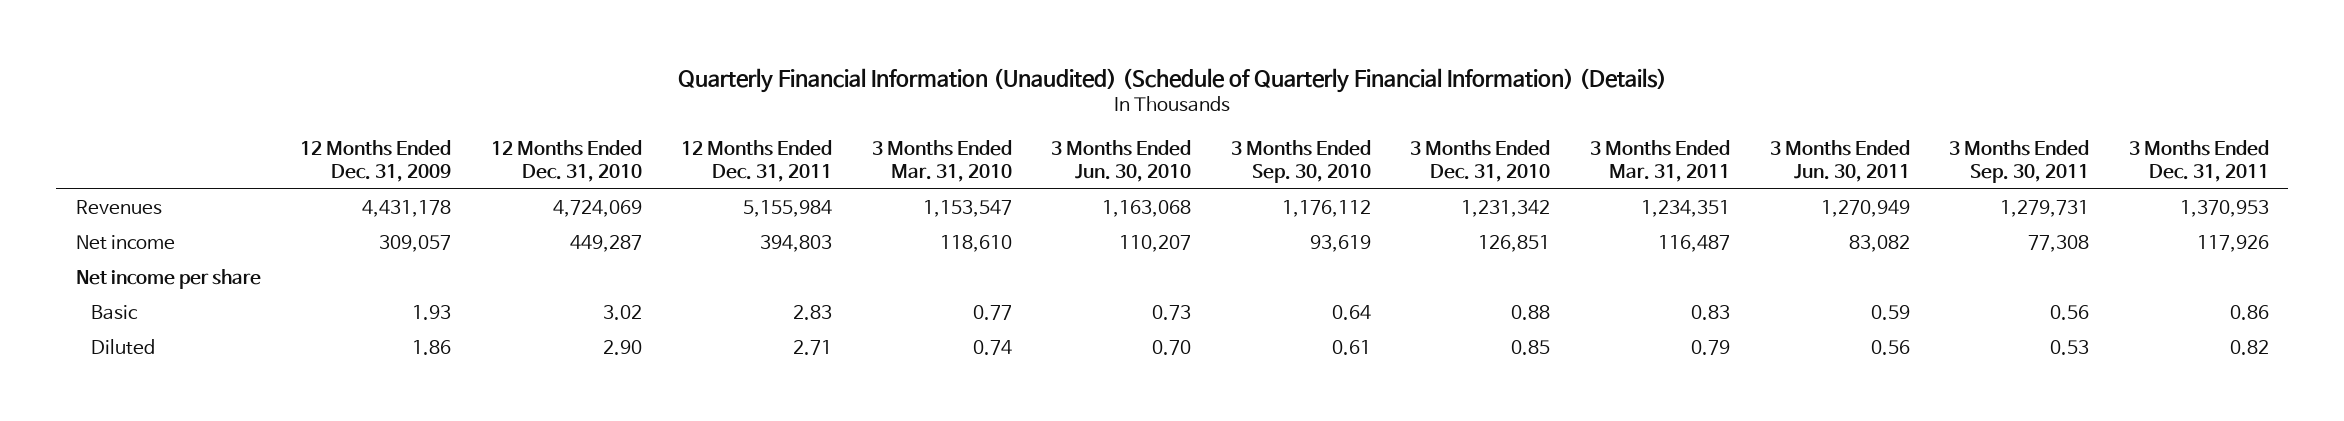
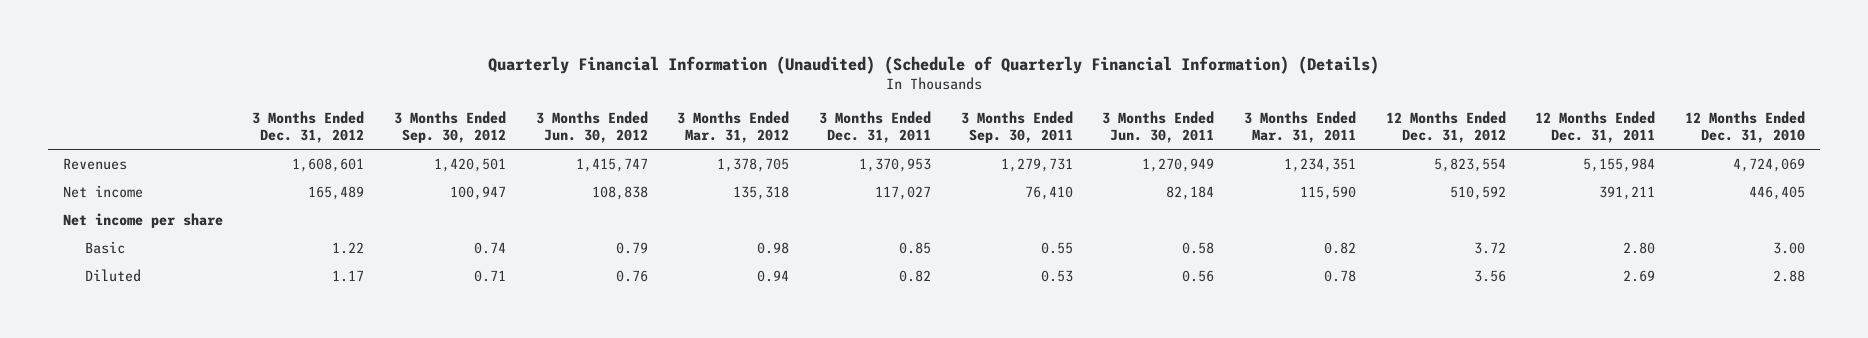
[300,139,452,182] 12 Months Ended Dec. 31, 2009 -> none
[871,139,1012,182] 3 Months Ended Mar. 31, 2010 -> none
[1051,139,1192,182] 3 Months Ended Jun. 30, 2010 -> none
[1230,139,1371,183] 3 Months Ended Sep. 30, 2010 -> none
[1410,139,1551,182] 3 Months Ended Dec. 31, 2010 -> none
none -> [252,110,365,144] 3 Months Ended Dec. 31, 2012
none -> [394,110,507,144] 3 Months Ended Sep. 30, 2012
none -> [535,110,648,144] 3 Months Ended Jun. 30, 2012
none -> [677,110,790,144] 3 Months Ended Mar. 31, 2012
none -> [1385,110,1506,144] 12 Months Ended Dec. 31, 2012
[569,235,642,253] 449,287 -> [1749,185,1806,200] 446,405
[760,235,833,253] 394,803 -> [1599,185,1656,200] 391,211
[1657,235,1730,253] 116,487 -> [1300,185,1357,200] 115,590
[1848,235,1910,253] 83,082 -> [1166,185,1215,200] 82,184
[2028,235,2090,253] 77,308 -> [1024,185,1073,200] 76,410
[2196,235,2269,253] 117,926 -> [875,185,932,200] 117,027
[602,305,642,321] 3.02 -> [1773,241,1806,254] 3.00
[793,305,833,321] 2.83 -> [1623,241,1656,254] 2.80
[1690,305,1730,321] 0.83 -> [1324,241,1357,254] 0.82
[1870,305,1910,321] 0.59 -> [1182,241,1215,254] 0.58
[2050,305,2090,321] 0.56 -> [1040,241,1073,254] 0.55
[2229,305,2269,321] 0.86 -> [899,241,932,254] 0.85
[602,340,642,356] 2.90 -> [1773,269,1806,282] 2.88
[793,340,833,356] 2.71 -> [1623,269,1656,282] 2.69
[1690,340,1730,356] 0.79 -> [1324,269,1357,282] 0.78

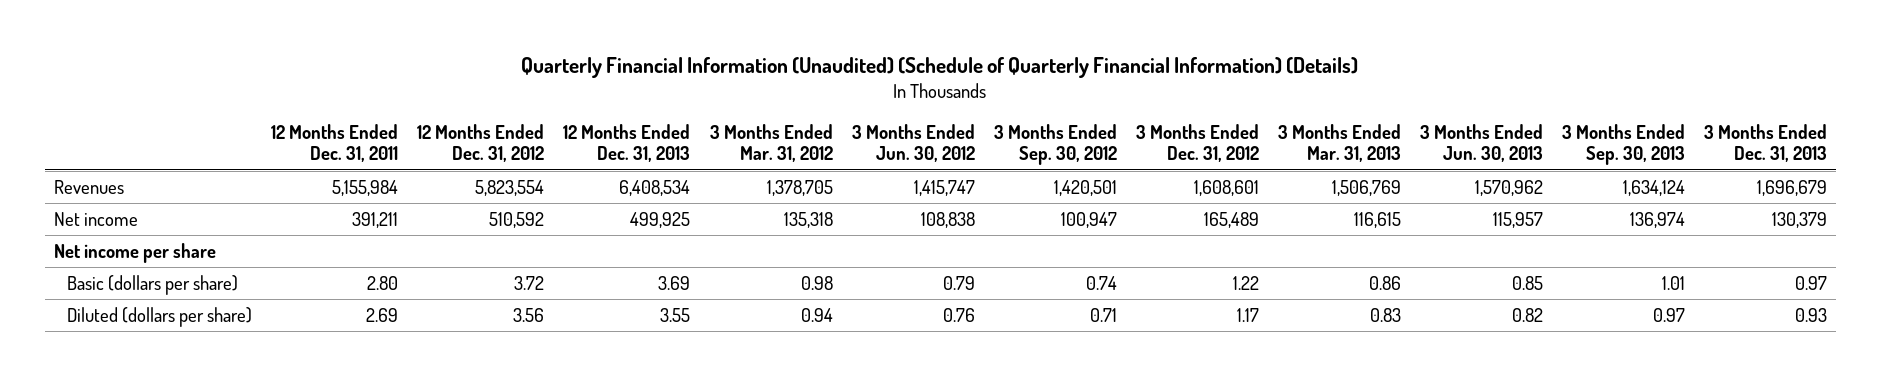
[819,110,932,144] 3 Months Ended Dec. 31, 2011 -> none
[960,110,1073,144] 3 Months Ended Sep. 30, 2011 -> none
[1102,110,1215,144] 3 Months Ended Jun. 30, 2011 -> none
[1244,110,1357,144] 3 Months Ended Mar. 31, 2011 -> none
[1685,110,1806,144] 12 Months Ended Dec. 31, 2010 -> none
none -> [563,123,691,163] 12 Months Ended Dec. 31, 2013
none -> [1277,123,1401,163] 3 Months Ended Mar. 31, 2013
none -> [1419,123,1543,163] 3 Months Ended Jun. 30, 2013
none -> [1561,123,1685,166] 3 Months Ended Sep. 30, 2013
none -> [1703,123,1827,163] 3 Months Ended Dec. 31, 2013
[85,240,126,254] Basic -> [67,274,239,295] Basic (dollars per share)
[85,268,142,282] Diluted -> [67,306,253,327] Diluted (dollars per share)

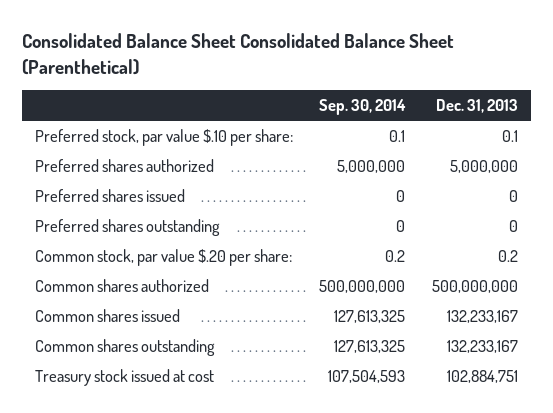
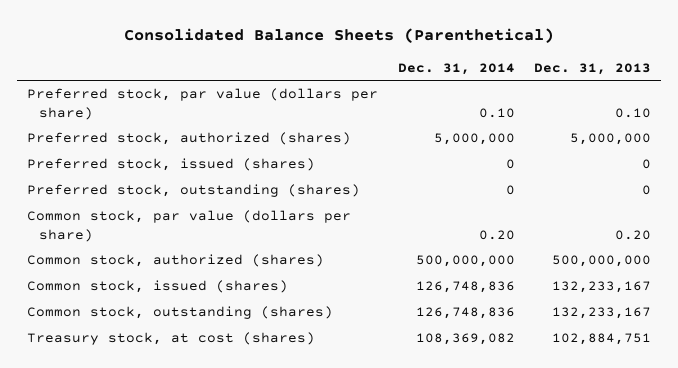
[21,32,454,75] Consolidated Balance Sheet Consolidated Balance Sheet (Parenthetical) -> [124,27,555,43] Consolidated Balance Sheets (Parenthetical)
[319,99,407,116] Sep. 30, 2014 -> none
none -> [397,62,515,75] Dec. 31, 2014
[35,129,294,147] Preferred stock, par value $.10 per share: -> [26,88,378,120] Preferred stock, par value (dollars per share)
[501,130,518,143] 0.1 -> [615,107,652,118] 0.10
[35,159,215,173] Preferred shares authorized -> [26,132,351,146] Preferred stock, authorized (shares)
[35,189,186,203] Preferred shares issued -> [26,158,315,172] Preferred stock, issued (shares)
[35,219,221,237] Preferred shares outstanding -> [26,184,360,198] Preferred stock, outstanding (shares)
[35,249,293,267] Common stock, par value $.20 per share: -> [26,210,351,242] Common stock, par value (dollars per share)
[497,250,518,263] 0.2 -> [615,229,652,240] 0.20
[35,279,210,293] Common shares authorized -> [26,254,324,268] Common stock, authorized (shares)
[35,309,181,323] Common shares issued -> [26,280,288,294] Common stock, issued (shares)
[35,339,216,357] Common shares outstanding -> [26,306,333,320] Common stock, outstanding (shares)
[35,369,215,387] Treasury stock issued at cost -> [26,332,315,346] Treasury stock, at cost (shares)

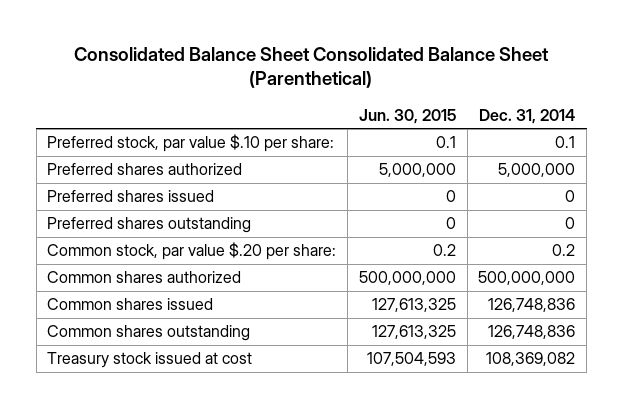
[124,27,555,43] Consolidated Balance Sheets (Parenthetical) -> [74,46,550,89] Consolidated Balance Sheet Consolidated Balance Sheet (Parenthetical)
[534,62,652,75] Dec. 31, 2013 -> none
none -> [358,108,456,124] Jun. 30, 2015
[26,88,378,120] Preferred stock, par value (dollars per share) -> [47,134,335,153] Preferred stock, par value $.10 per share:
[478,107,515,118] 0.10 -> [555,136,576,149] 0.1
[26,132,351,146] Preferred stock, authorized (shares) -> [47,163,243,176] Preferred shares authorized
[26,158,315,172] Preferred stock, issued (shares) -> [47,190,215,203] Preferred shares issued
[26,184,360,198] Preferred stock, outstanding (shares) -> [47,217,252,234] Preferred shares outstanding
[26,210,351,242] Common stock, par value (dollars per share) -> [47,242,337,261] Common stock, par value $.20 per share:
[478,229,515,240] 0.20 -> [552,244,576,257] 0.2
[26,254,324,268] Common stock, authorized (shares) -> [47,271,242,284] Common shares authorized
[26,280,288,294] Common stock, issued (shares) -> [47,298,214,311] Common shares issued
[26,306,333,320] Common stock, outstanding (shares) -> [47,325,251,342] Common shares outstanding
[26,332,315,346] Treasury stock, at cost (shares) -> [47,352,253,369] Treasury stock issued at cost

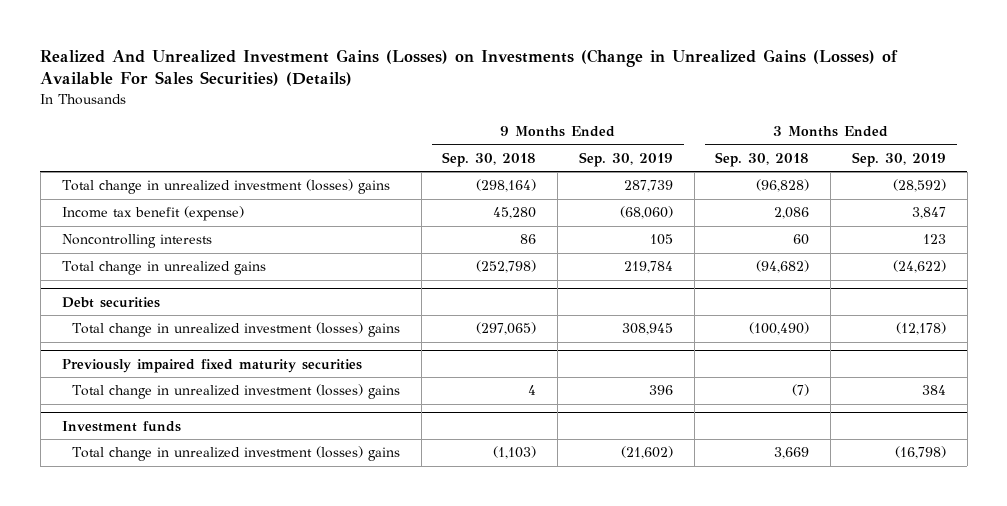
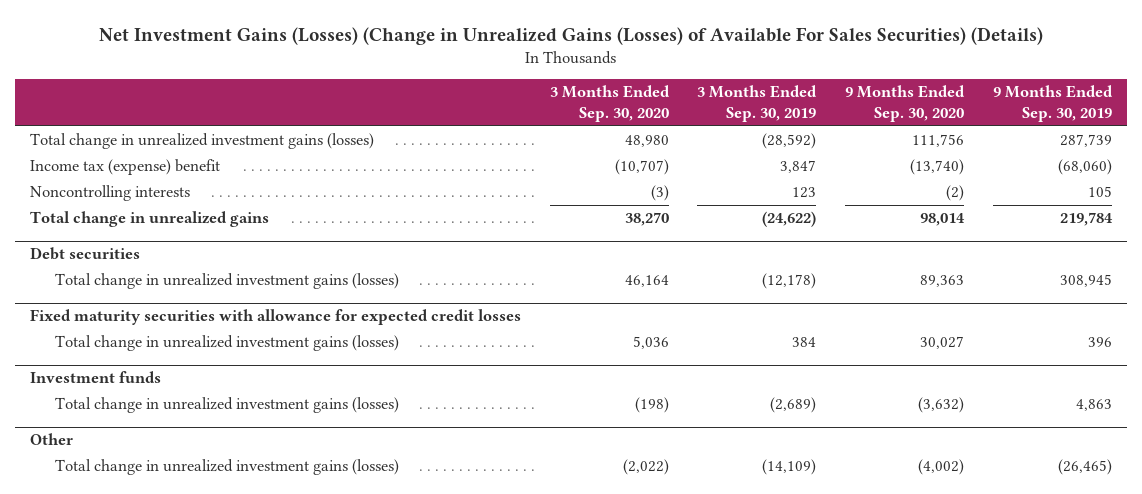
[40,49,899,87] Realized And Unrealized Investment Gains (Losses) on Investments (Change in Unrealized Gains (Losses) of Available For Sales Securities) (Details) -> [98,26,1043,45] Net Investment Gains (Losses) (Change in Unrealized Gains (Losses) of Available For Sales Securities) (Details)
[442,151,537,167] Sep. 30, 2018 -> none
[715,151,810,167] Sep. 30, 2018 -> none
none -> [549,85,670,122] 3 Months Ended Sep. 30, 2020
none -> [845,85,966,122] 9 Months Ended Sep. 30, 2020
[61,179,390,195] Total change in unrealized investment (losses) gains -> [29,133,374,150] Total change in unrealized investment gains (losses)
[61,206,244,222] Income tax benefit (expense) -> [29,159,220,176] Income tax (expense) benefit
[71,322,400,338] Total change in unrealized investment (losses) gains -> [54,273,399,290] Total change in unrealized investment gains (losses)
[61,358,362,373] Previously impaired fixed maturity securities -> [29,309,521,326] Fixed maturity securities with allowance for expected credit losses
[71,384,400,400] Total change in unrealized investment (losses) gains -> [54,335,399,352] Total change in unrealized investment gains (losses)
[71,446,400,462] Total change in unrealized investment (losses) gains -> [54,397,399,414] Total change in unrealized investment gains (losses)
[620,446,673,460] (21,602) -> [1076,399,1113,412] 4,863
[894,446,946,460] (16,798) -> [770,397,817,414] (2,689)
none -> [29,433,73,446] Other
none -> [54,459,399,476] Total change in unrealized investment gains (losses)

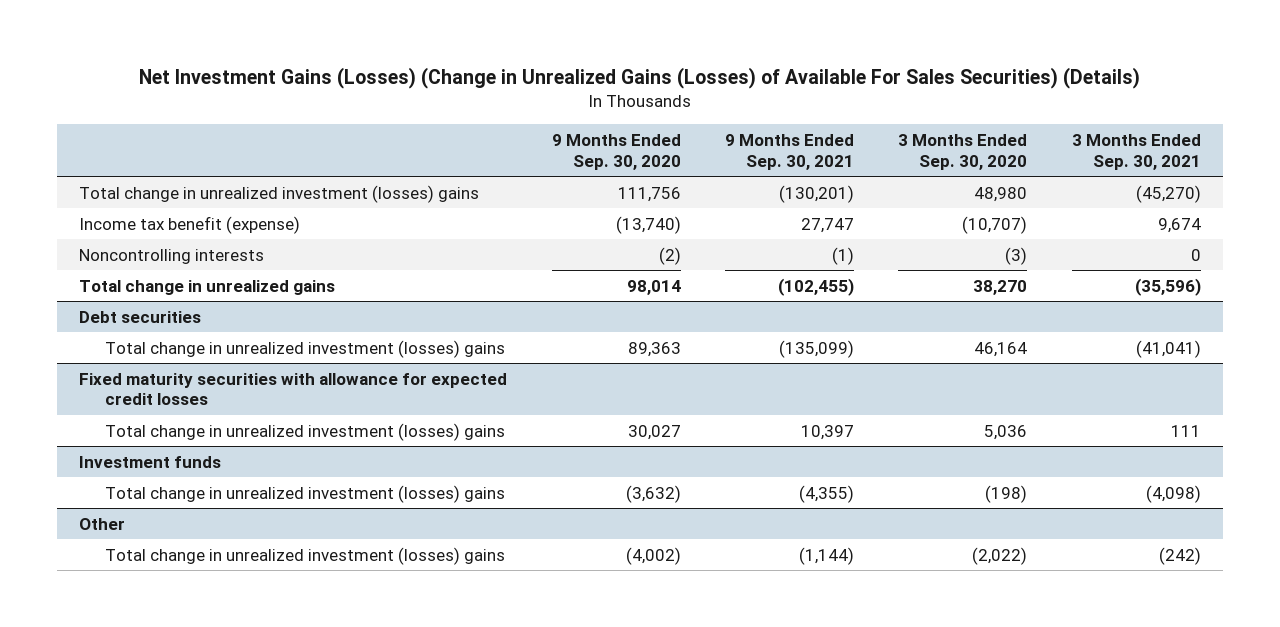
[697,85,818,122] 3 Months Ended Sep. 30, 2019 -> none
[993,85,1114,122] 9 Months Ended Sep. 30, 2019 -> none
none -> [725,133,855,170] 9 Months Ended Sep. 30, 2021
none -> [1071,133,1201,170] 3 Months Ended Sep. 30, 2021
[29,133,374,150] Total change in unrealized investment gains (losses) -> [79,184,480,203] Total change in unrealized investment (losses) gains
[29,159,220,176] Income tax (expense) benefit -> [79,215,301,234] Income tax benefit (expense)
[54,273,399,290] Total change in unrealized investment gains (losses) -> [105,339,506,358] Total change in unrealized investment (losses) gains
[54,335,399,352] Total change in unrealized investment gains (losses) -> [105,422,506,441] Total change in unrealized investment (losses) gains
[54,397,399,414] Total change in unrealized investment gains (losses) -> [105,484,506,503] Total change in unrealized investment (losses) gains
[54,459,399,476] Total change in unrealized investment gains (losses) -> [105,546,506,565] Total change in unrealized investment (losses) gains

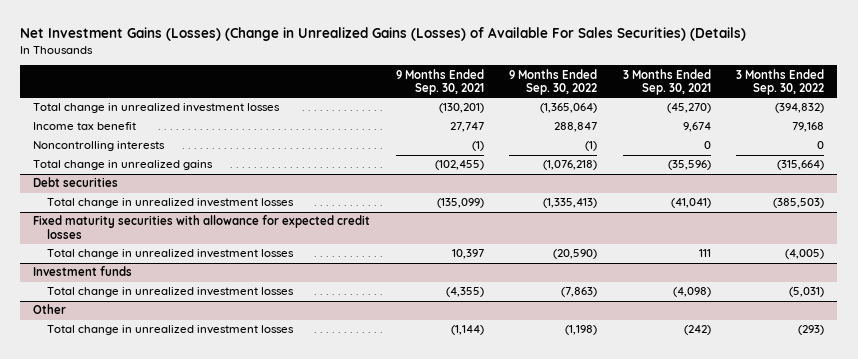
[551,133,681,170] 9 Months Ended Sep. 30, 2020 -> none
[898,133,1028,170] 3 Months Ended Sep. 30, 2020 -> none
none -> [509,68,598,96] 9 Months Ended Sep. 30, 2022
none -> [736,68,825,96] 3 Months Ended Sep. 30, 2022
[79,184,480,203] Total change in unrealized investment (losses) gains -> [33,103,281,114] Total change in unrealized investment losses
[79,215,301,234] Income tax benefit (expense) -> [33,122,137,131] Income tax benefit
[105,339,506,358] Total change in unrealized investment (losses) gains -> [47,198,295,209] Total change in unrealized investment losses
[105,422,506,441] Total change in unrealized investment (losses) gains -> [47,249,295,260] Total change in unrealized investment losses
[105,484,506,503] Total change in unrealized investment (losses) gains -> [47,287,295,298] Total change in unrealized investment losses
[105,546,506,565] Total change in unrealized investment (losses) gains -> [47,325,295,336] Total change in unrealized investment losses

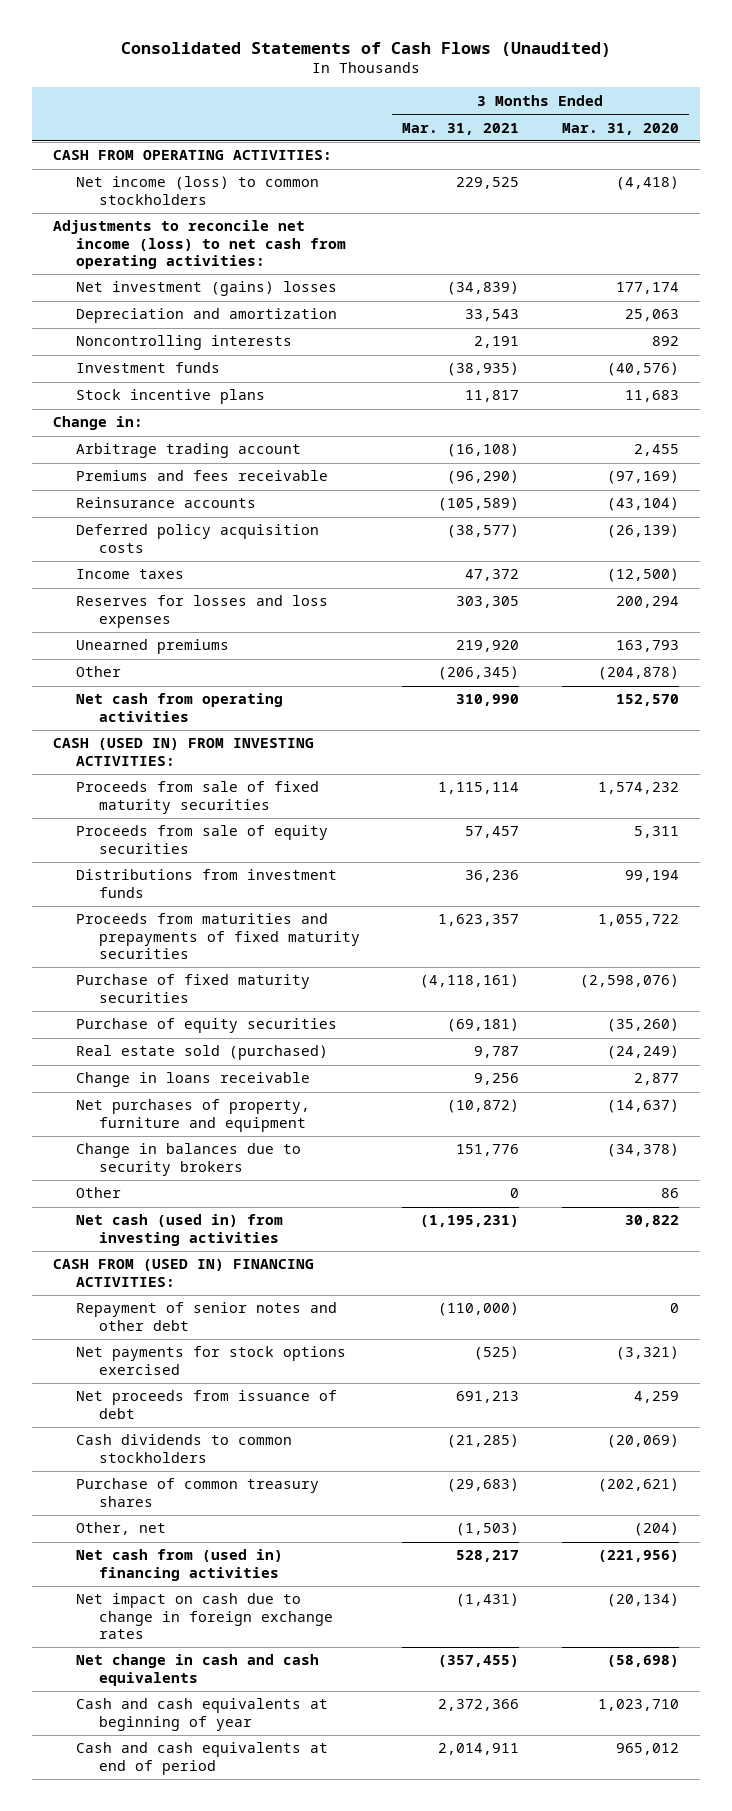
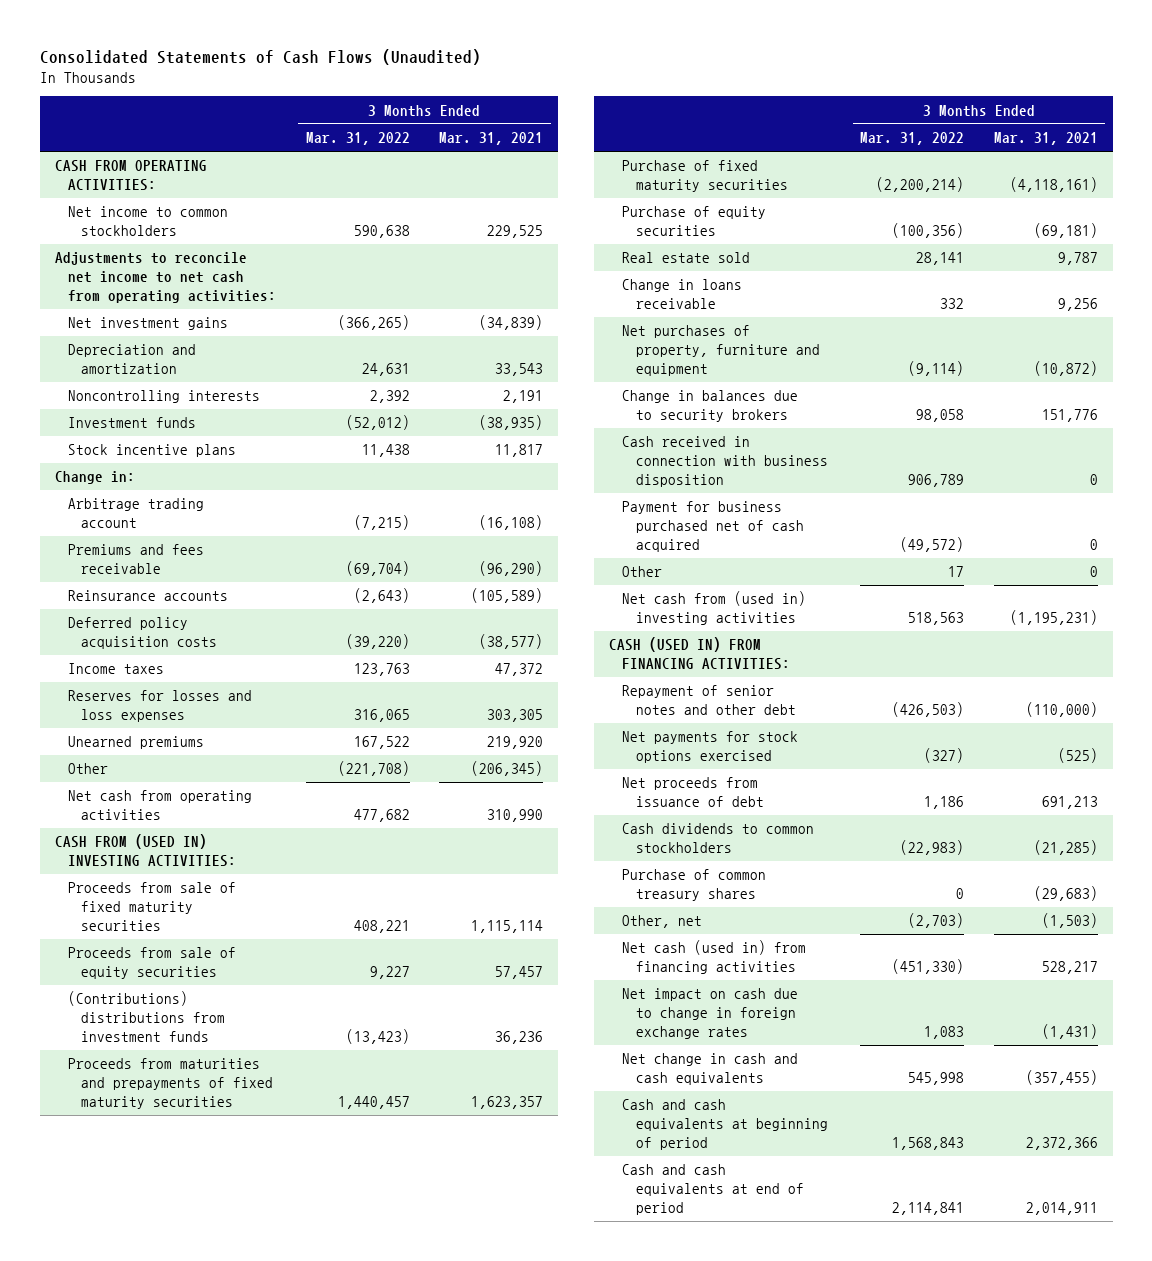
[561,122,679,135] Mar. 31, 2020 -> none
none -> [305,132,410,146] Mar. 31, 2022
[75,176,319,205] Net income (loss) to common stockholders -> [67,206,228,237] Net income to common stockholders
[52,220,346,270] Adjustments to reconcile net income (loss) to net cash from operating activities: -> [54,252,276,303] Adjustments to reconcile net income to net cash from operating activities:
[75,281,337,297] Net investment (gains) losses -> [67,317,228,331] Net investment gains
[52,738,314,766] CASH (USED IN) FROM INVESTING ACTIVITIES: -> [54,834,236,868] CASH FROM (USED IN) INVESTING ACTIVITIES:
[75,869,337,898] Distributions from investment funds -> [67,991,226,1042] (Contributions) distributions from investment funds
[75,1045,328,1061] Real estate sold (purchased) -> [622,252,751,264] Real estate sold
none -> [622,436,828,487] Cash received in connection with business disposition
none -> [622,501,804,552] Payment for business purchased net of cash acquired
[75,1214,283,1246] Net cash (used in) from investing activities -> [622,591,807,626] Net cash from (used in) investing activities
[52,1259,314,1287] CASH FROM (USED IN) FINANCING ACTIVITIES: -> [609,637,791,671] CASH (USED IN) FROM FINANCING ACTIVITIES:
[75,1549,283,1581] Net cash from (used in) financing activities -> [622,940,807,975] Net cash (used in) from financing activities
[75,1698,328,1731] Cash and cash equivalents at beginning of year -> [622,1099,828,1150] Cash and cash equivalents at beginning of period

